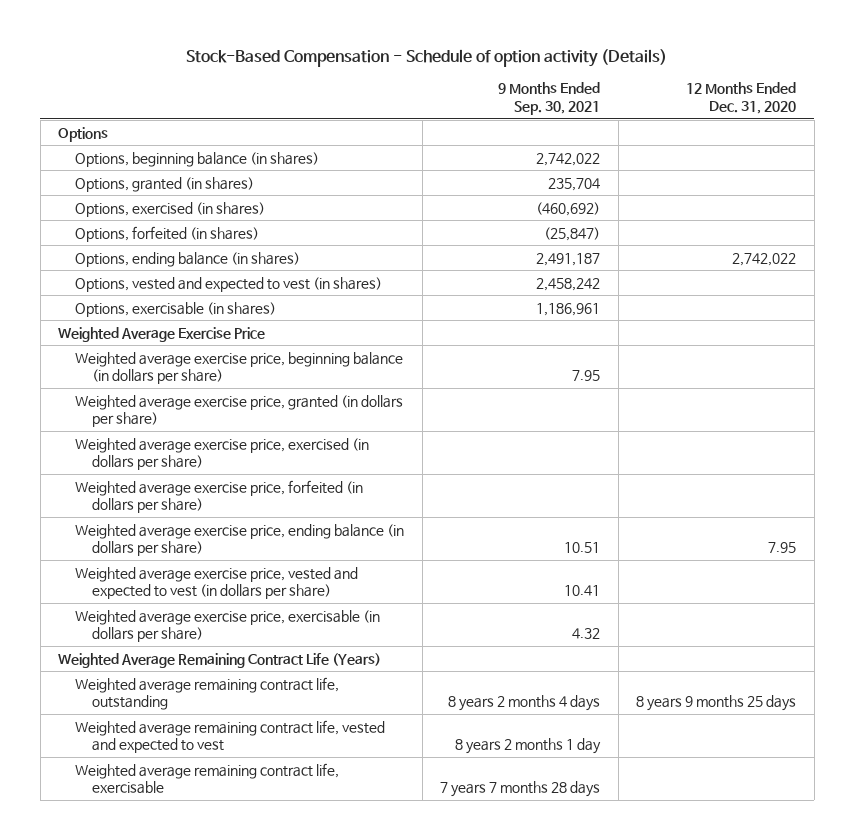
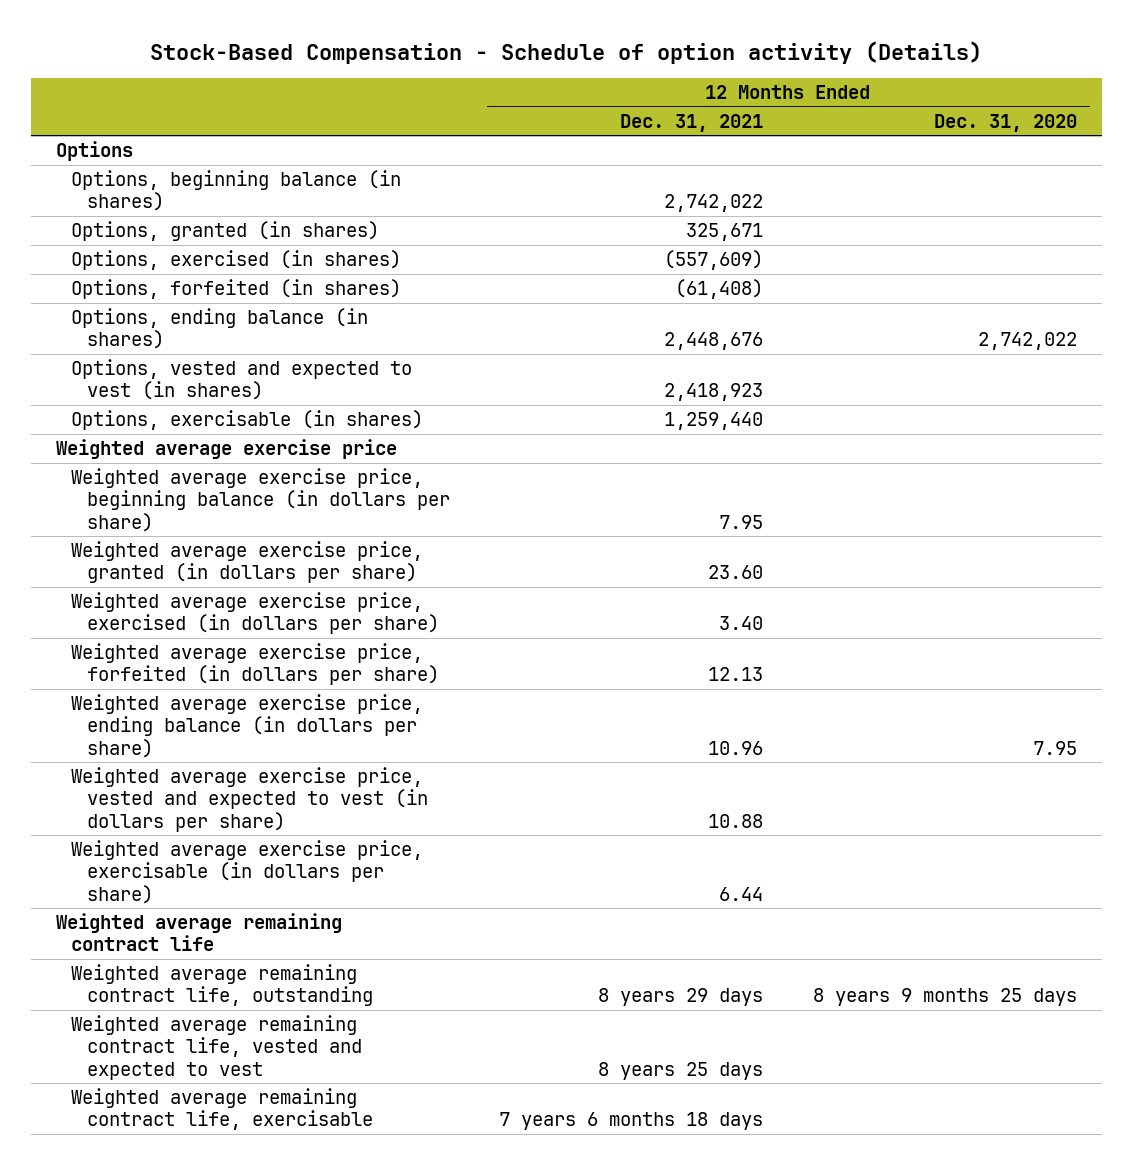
[498,82,601,116] 9 Months Ended Sep. 30, 2021 -> none
none -> [620,113,764,132] Dec. 31, 2021
[58,326,266,342] Weighted Average Exercise Price -> [55,439,397,460] Weighted average exercise price
[58,652,382,668] Weighted Average Remaining Contract Life (Years) -> [55,913,342,952] Weighted average remaining contract life

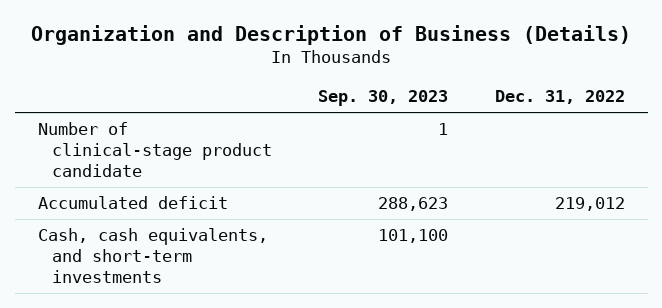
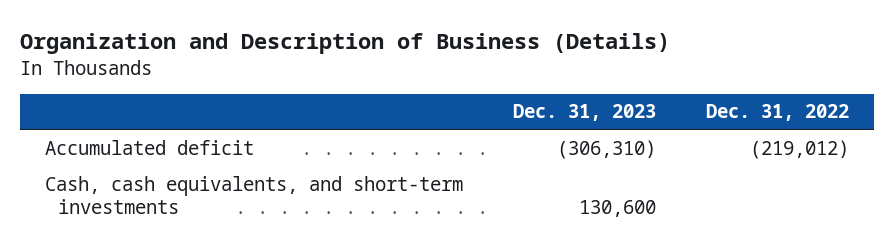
[318,90,449,107] Sep. 30, 2023 -> none
none -> [512,104,656,122] Dec. 31, 2023
[37,122,273,178] Number of clinical-stage product candidate -> none
[554,197,625,212] 219,012 -> [749,139,849,159] (219,012)

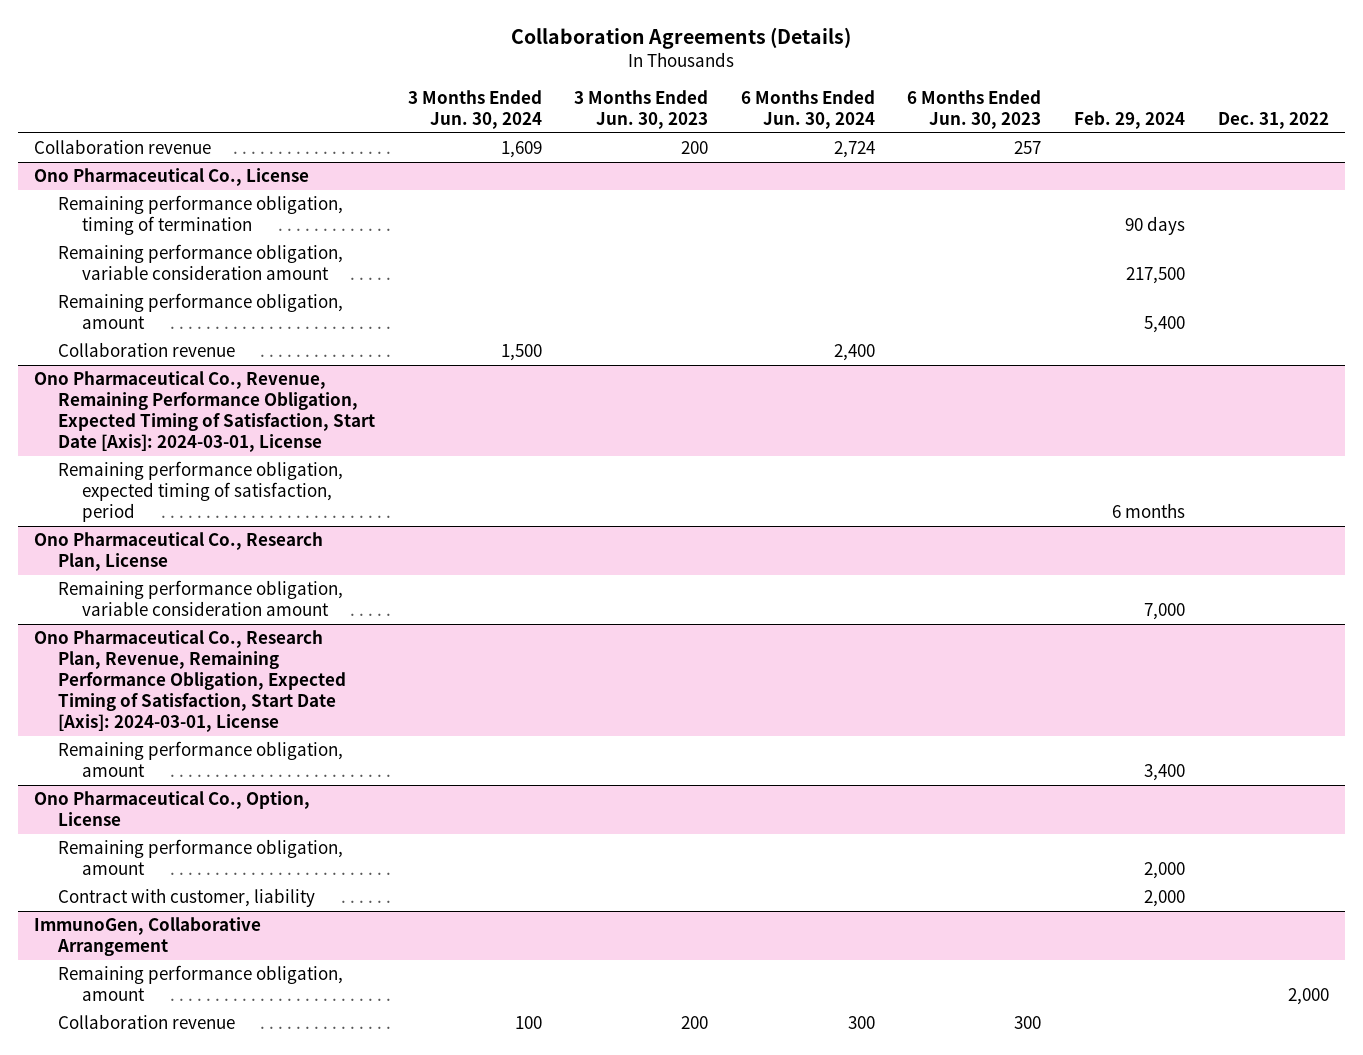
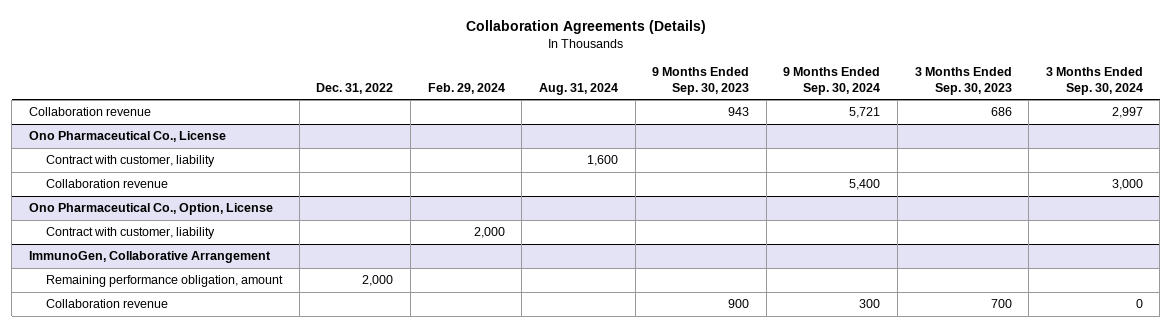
[407,90,542,130] 3 Months Ended Jun. 30, 2024 -> none
[574,90,709,130] 3 Months Ended Jun. 30, 2023 -> none
[740,90,875,130] 6 Months Ended Jun. 30, 2024 -> none
[907,90,1042,130] 6 Months Ended Jun. 30, 2023 -> none
none -> [538,82,618,95] Aug. 31, 2024
none -> [652,67,750,95] 9 Months Ended Sep. 30, 2023
none -> [783,67,881,95] 9 Months Ended Sep. 30, 2024
none -> [914,67,1012,95] 3 Months Ended Sep. 30, 2023
none -> [1045,67,1143,95] 3 Months Ended Sep. 30, 2024
[58,195,344,236] Remaining performance obligation, timing of termination -> none
[58,244,344,281] Remaining performance obligation, variable consideration amount -> none
[58,293,344,330] Remaining performance obligation, amount -> none
none -> [46,155,216,168] Contract with customer, liability
[33,371,376,453] Ono Pharmaceutical Co., Revenue, Remaining Performance Obligation, Expected Timing of Satisfaction, Start Date [Axis]: 2024-03-01, License -> none
[58,461,344,523] Remaining performance obligation, expected timing of satisfaction, period -> none
[33,532,323,572] Ono Pharmaceutical Co., Research Plan, License -> none
[58,580,344,617] Remaining performance obligation, variable consideration amount -> none
[33,630,347,733] Ono Pharmaceutical Co., Research Plan, Revenue, Remaining Performance Obligation, Expected Timing of Satisfaction, Start Date [Axis]: 2024-03-01, License -> none
[58,741,344,778] Remaining performance obligation, amount -> none
[58,839,344,876] Remaining performance obligation, amount -> none

